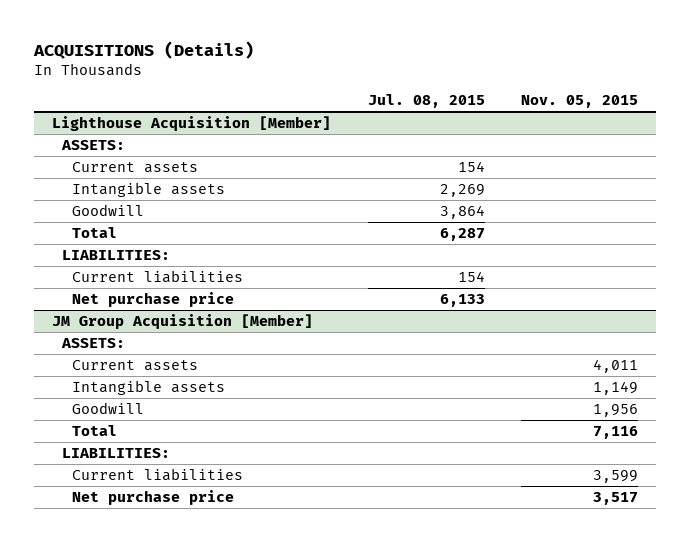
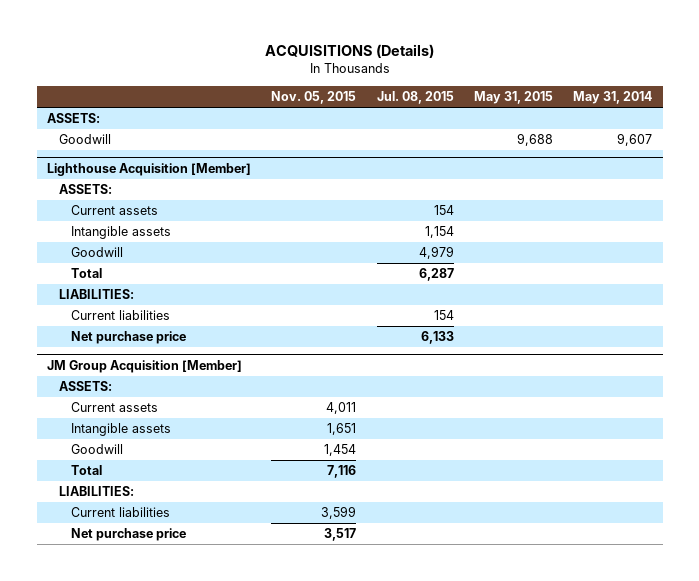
none -> [474,91,554,105] May 31, 2015
none -> [573,91,653,105] May 31, 2014
none -> [46,113,100,124] ASSETS:
none -> [58,134,111,145] Goodwill
[439,183,485,197] 2,269 -> [424,226,454,239] 1,154
[439,204,485,219] 3,864 -> [418,246,454,260] 4,979
[593,380,639,395] 1,149 -> [327,423,357,436] 1,651
[593,403,639,417] 1,956 -> [324,444,357,457] 1,454

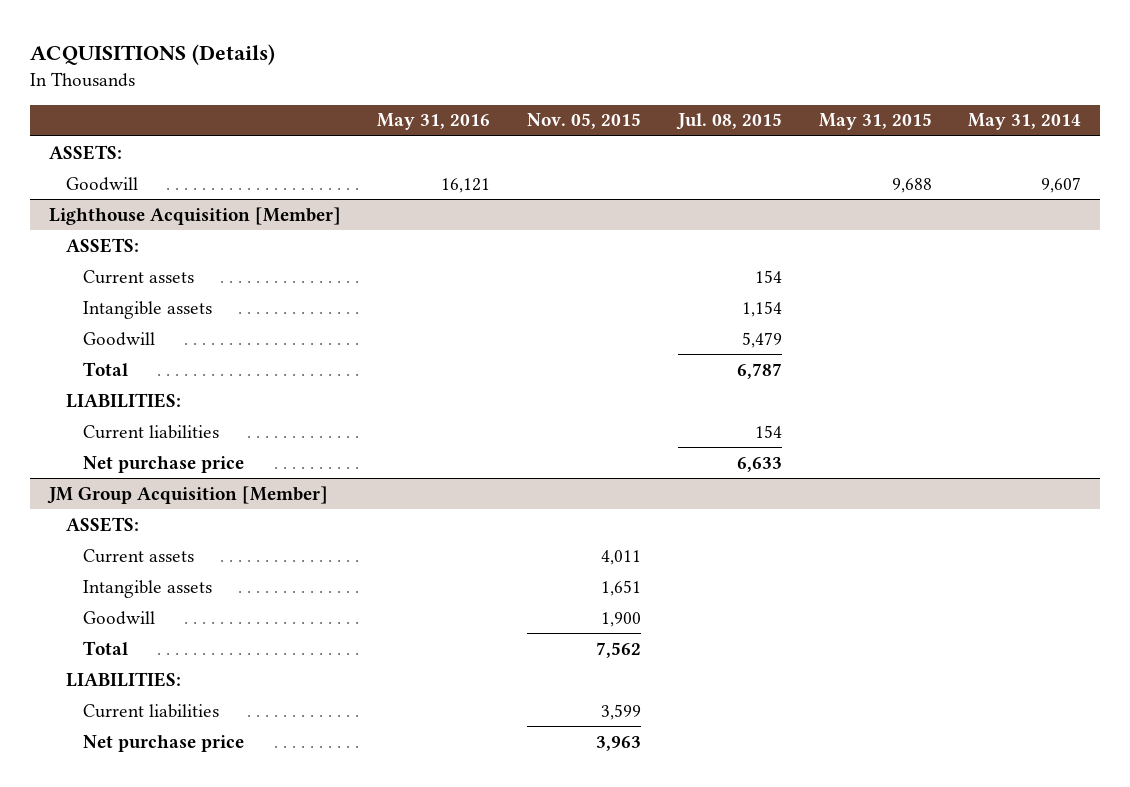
none -> [377,113,491,131] May 31, 2016
[418,246,454,260] 4,979 -> [741,331,782,348] 5,479
[418,268,454,282] 6,287 -> [736,362,782,379] 6,787
[420,331,454,345] 6,133 -> [736,456,782,472] 6,633
[324,444,357,457] 1,454 -> [601,611,642,627] 1,900
[327,465,357,479] 7,116 -> [596,641,642,658] 7,562
[324,528,357,542] 3,517 -> [596,735,642,751] 3,963

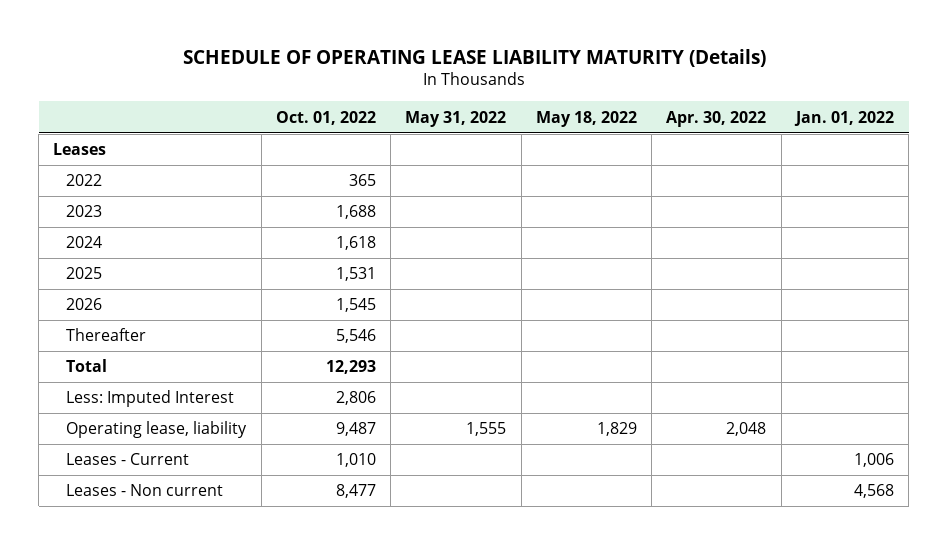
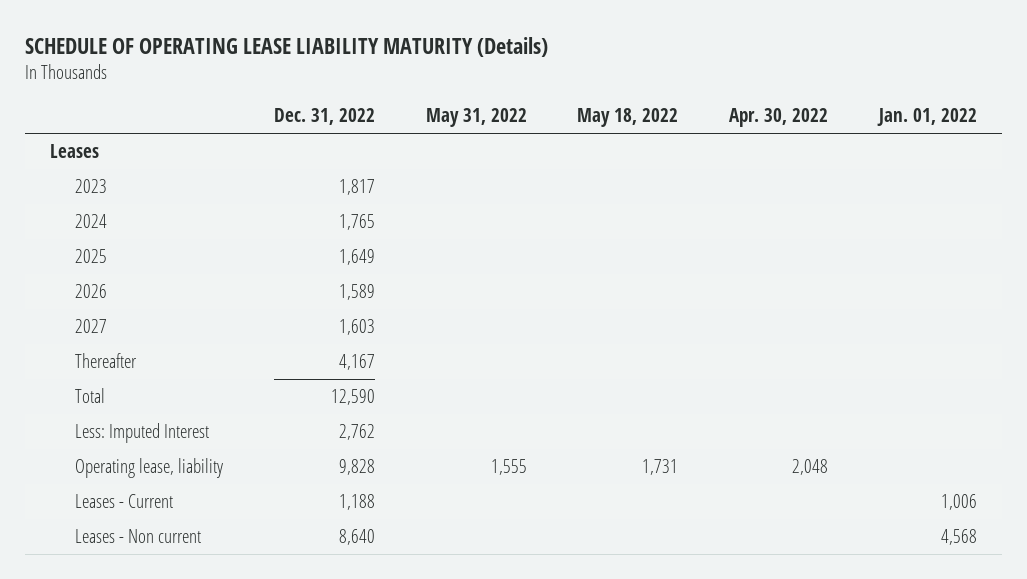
[275,110,376,125] Oct. 01, 2022 -> none
none -> [273,108,375,126] Dec. 31, 2022
[66,174,103,187] 2022 -> none
none -> [75,319,108,334] 2027
[596,422,637,437] 1,829 -> [642,459,679,476] 1,731

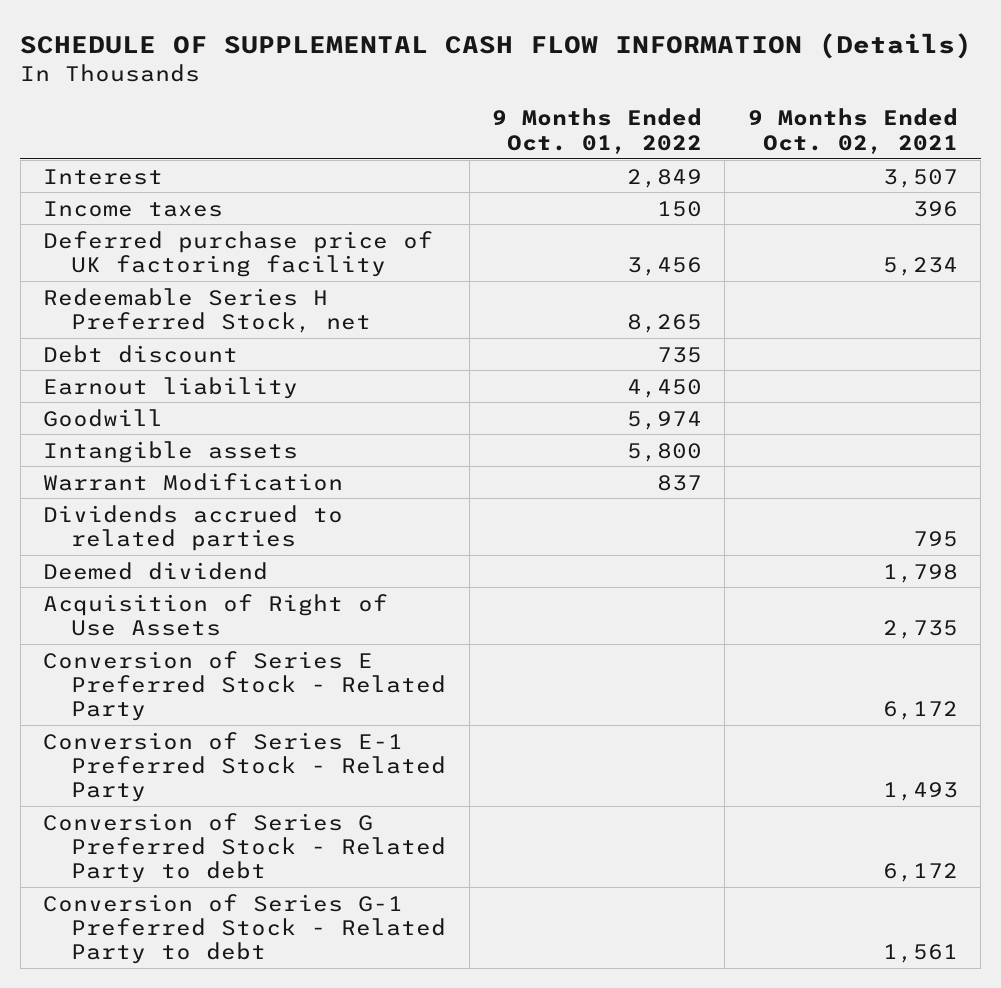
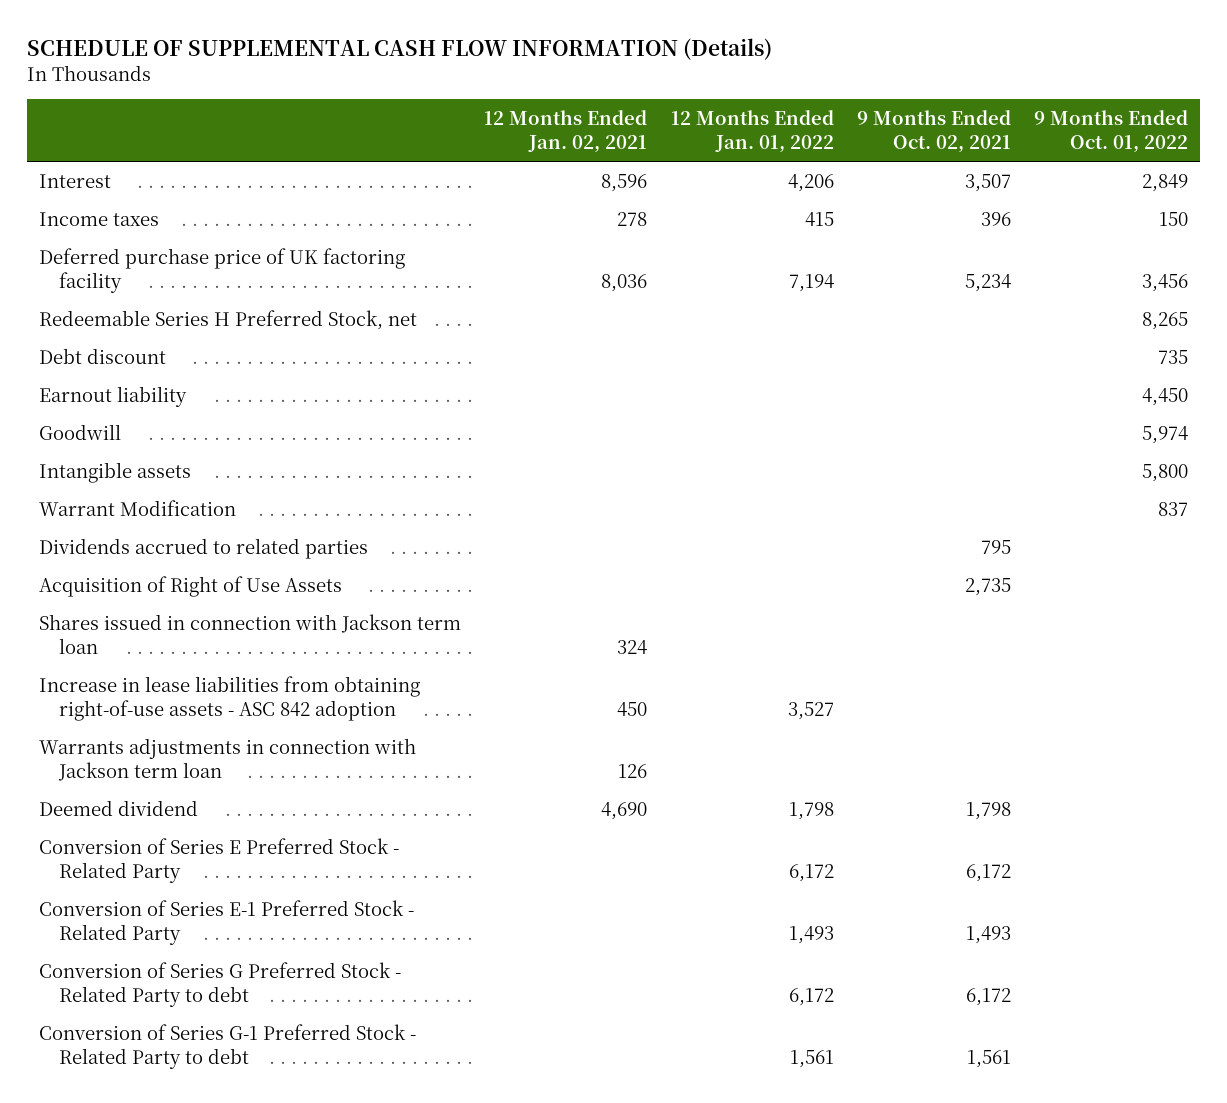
none -> [484,110,648,153] 12 Months Ended Jan. 02, 2021
none -> [670,110,834,153] 12 Months Ended Jan. 01, 2022
none -> [39,613,462,654] Shares issued in connection with Jackson term loan
none -> [39,675,421,721] Increase in lease liabilities from obtaining right-of-use assets - ASC 842 adoption
none -> [39,737,417,781] Warrants adjustments in connection with Jackson term loan
[43,561,269,580] Deemed dividend -> [39,799,199,816] Deemed dividend

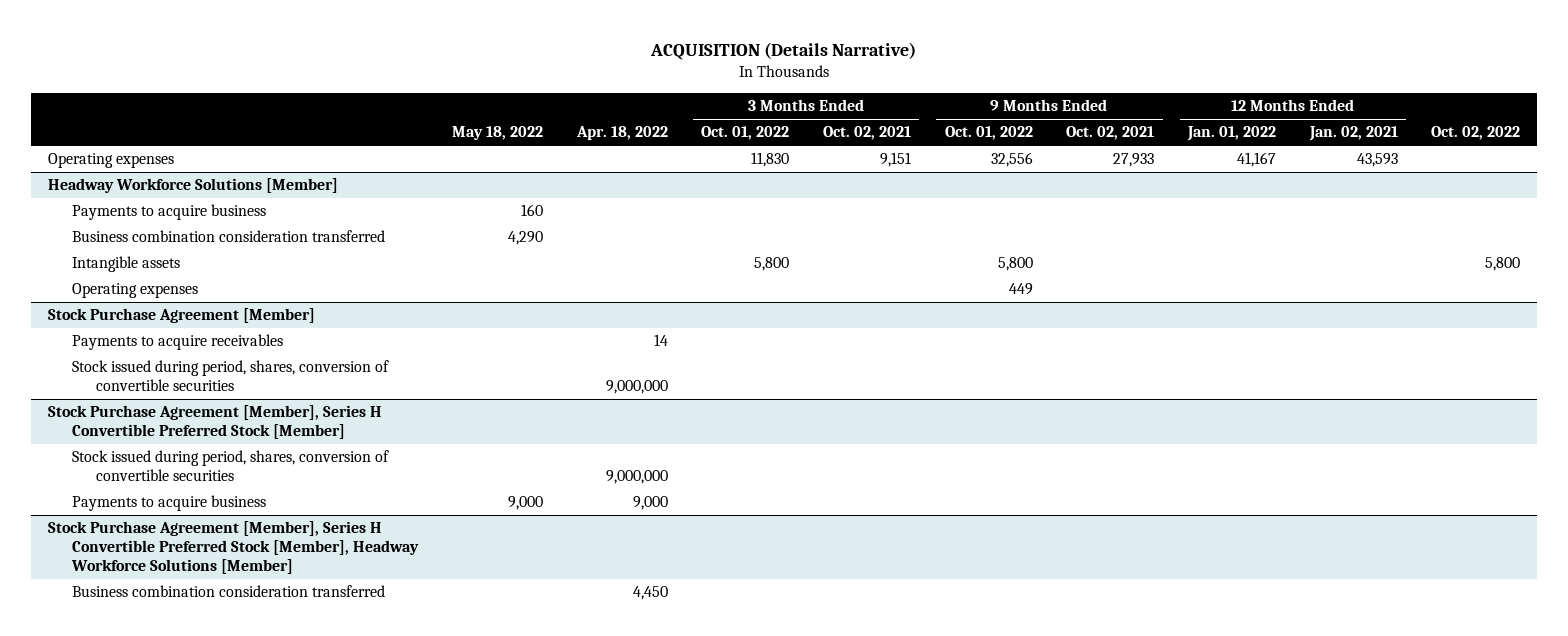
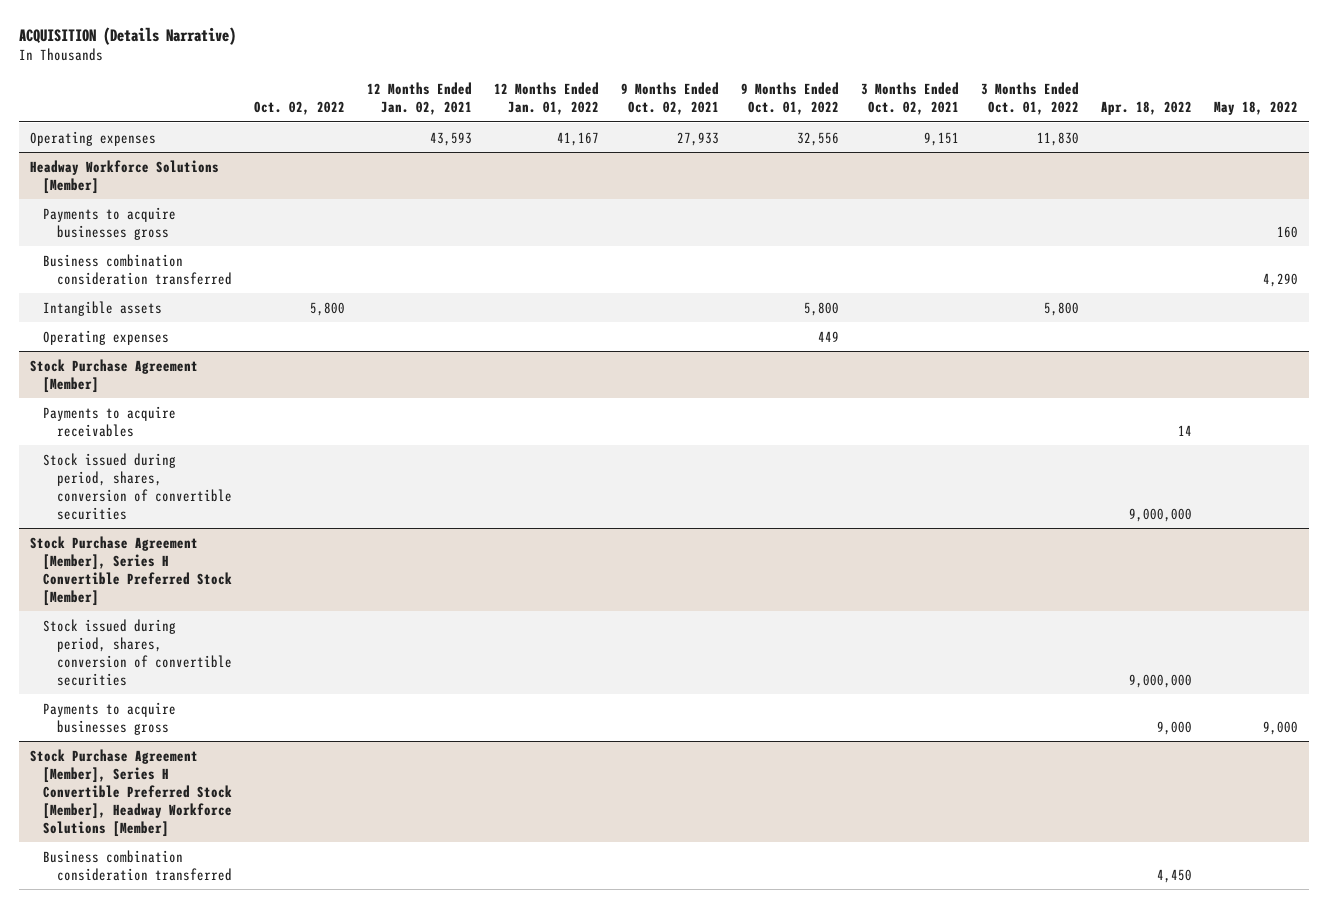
[72,204,267,221] Payments to acquire business -> [43,206,177,240] Payments to acquire businesses gross
[72,495,267,512] Payments to acquire business -> [43,701,177,735] Payments to acquire businesses gross

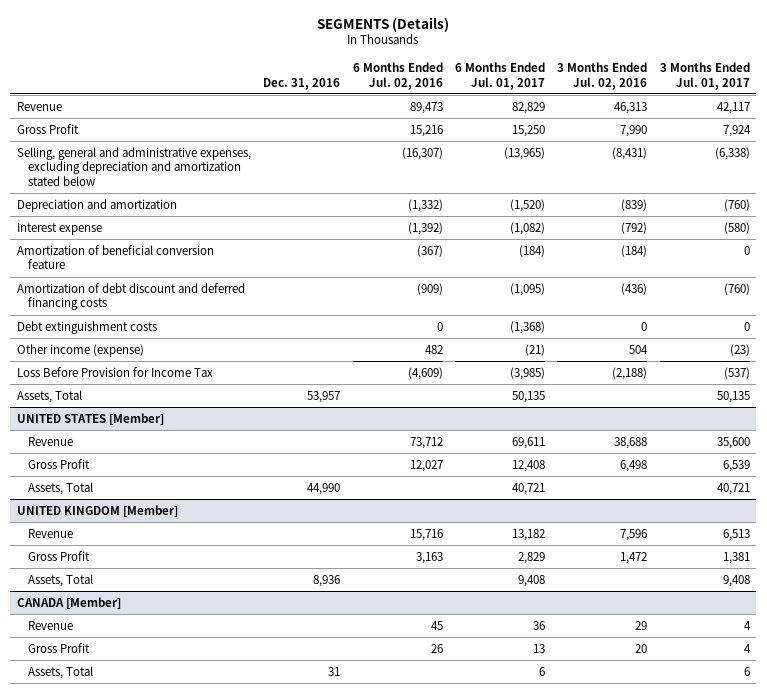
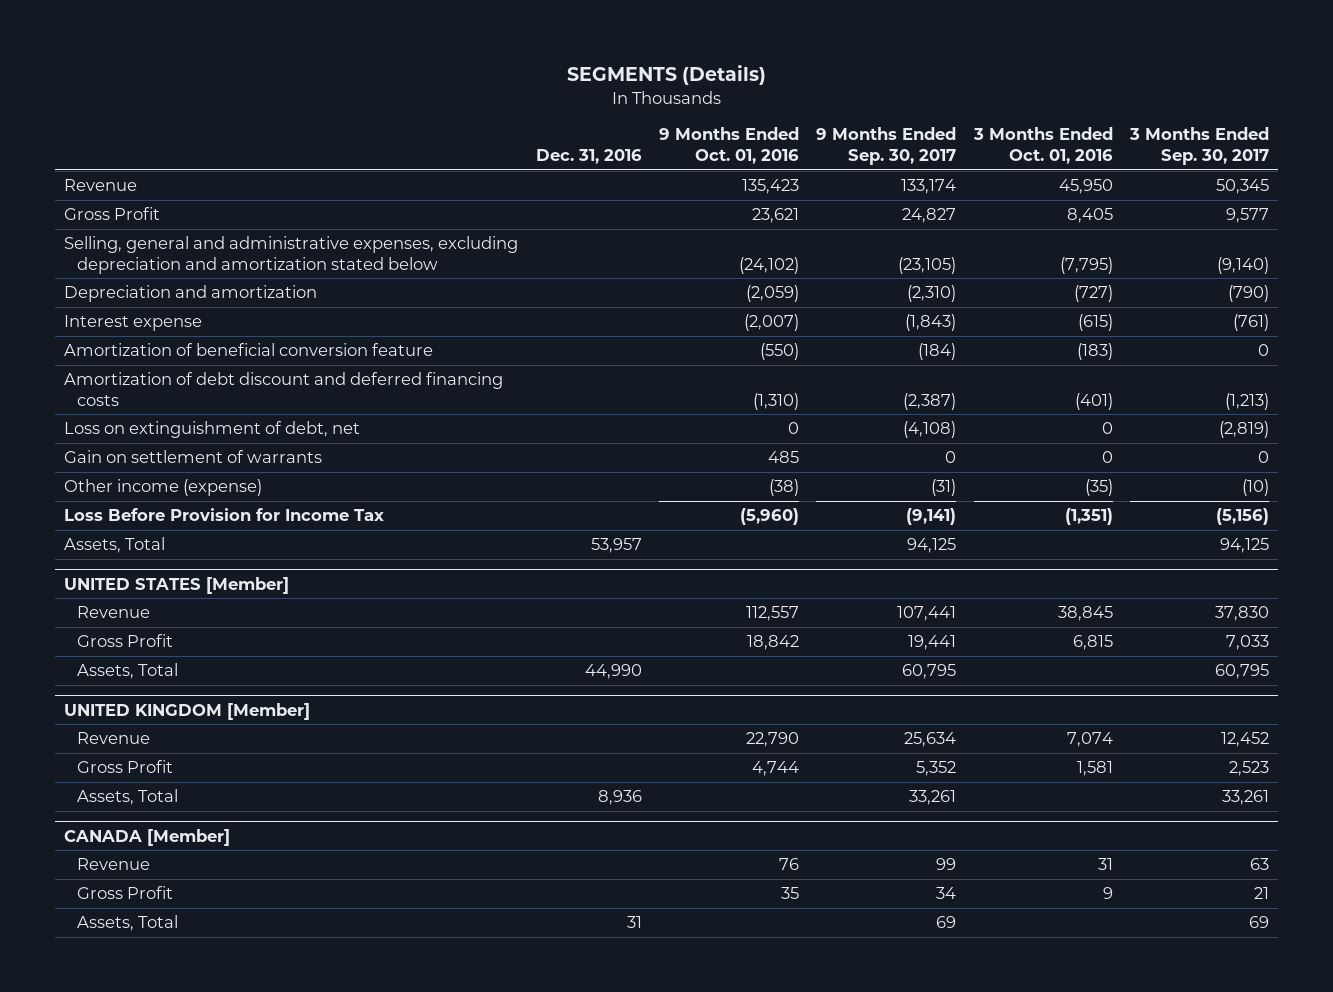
[352,62,443,90] 6 Months Ended Jul. 02, 2016 -> none
[455,62,546,90] 6 Months Ended Jul. 01, 2017 -> none
[557,62,648,90] 3 Months Ended Jul. 02, 2016 -> none
[659,62,750,90] 3 Months Ended Jul. 01, 2017 -> none
none -> [659,127,800,165] 9 Months Ended Oct. 01, 2016
none -> [816,127,957,166] 9 Months Ended Sep. 30, 2017
none -> [972,127,1113,165] 3 Months Ended Oct. 01, 2016
none -> [1129,127,1270,166] 3 Months Ended Sep. 30, 2017
[16,320,157,334] Debt extinguishment costs -> [64,421,361,439] Loss on extinguishment of debt, net
none -> [64,450,323,464] Gain on settlement of warrants

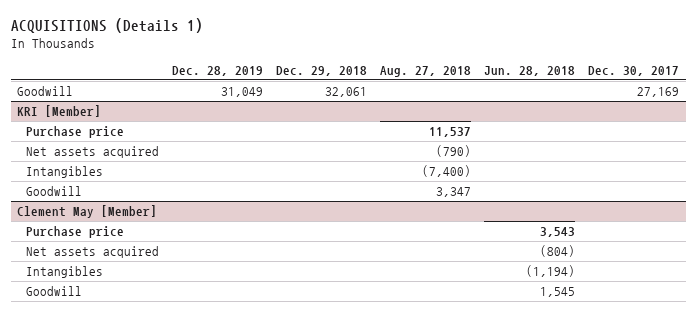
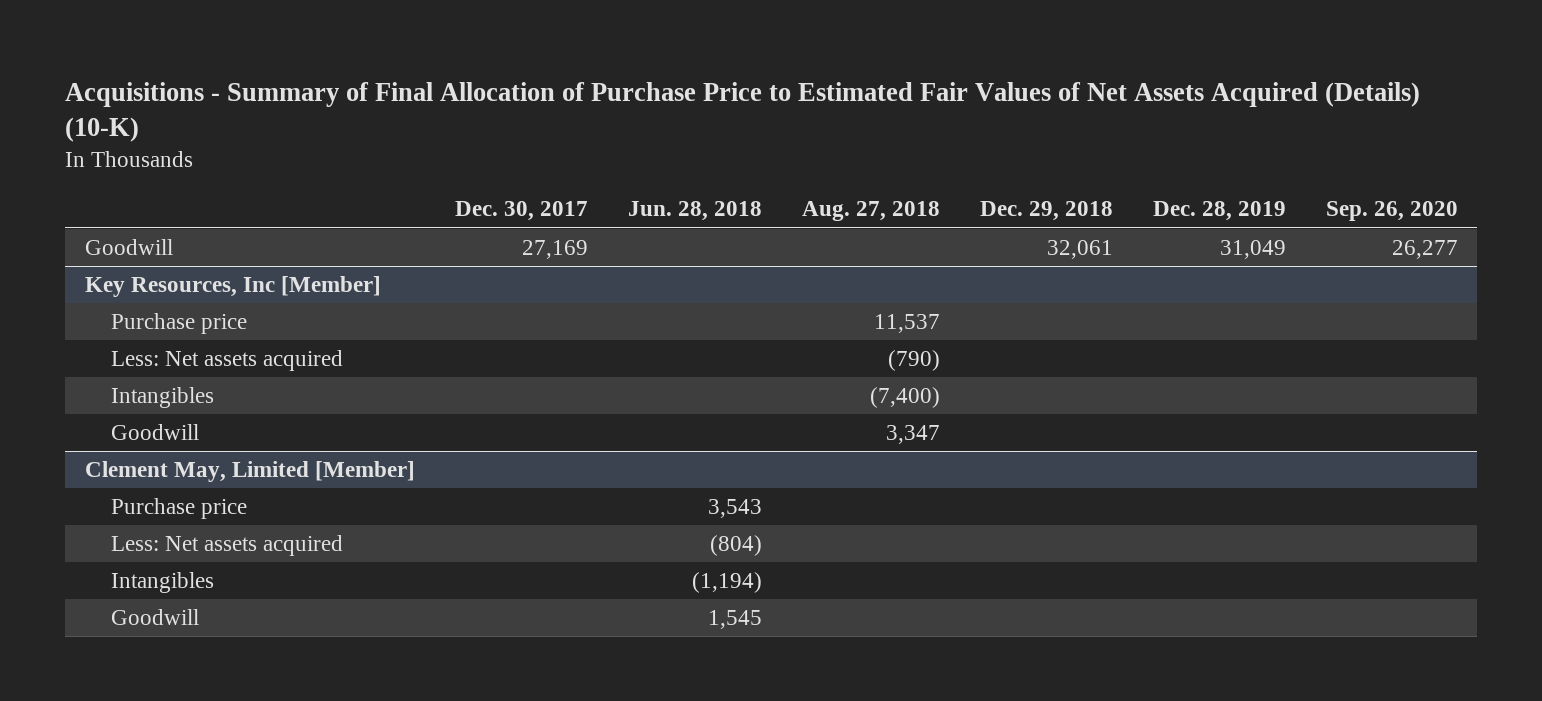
[10,18,203,34] ACQUISITIONS (Details 1) -> [64,81,1420,143] Acquisitions - Summary of Final Allocation of Purchase Price to Estimated Fair Values of Net Assets Acquired (Details) (10-K)
none -> [1325,201,1458,222] Sep. 26, 2020
[17,105,102,118] KRI [Member] -> [84,276,381,298] Key Resources, Inc [Member]
[25,146,159,159] Net assets acquired -> [111,350,344,372] Less: Net assets acquired
[17,205,158,219] Clement May [Member] -> [84,461,415,483] Clement May, Limited [Member]
[25,246,159,259] Net assets acquired -> [111,535,344,557] Less: Net assets acquired

